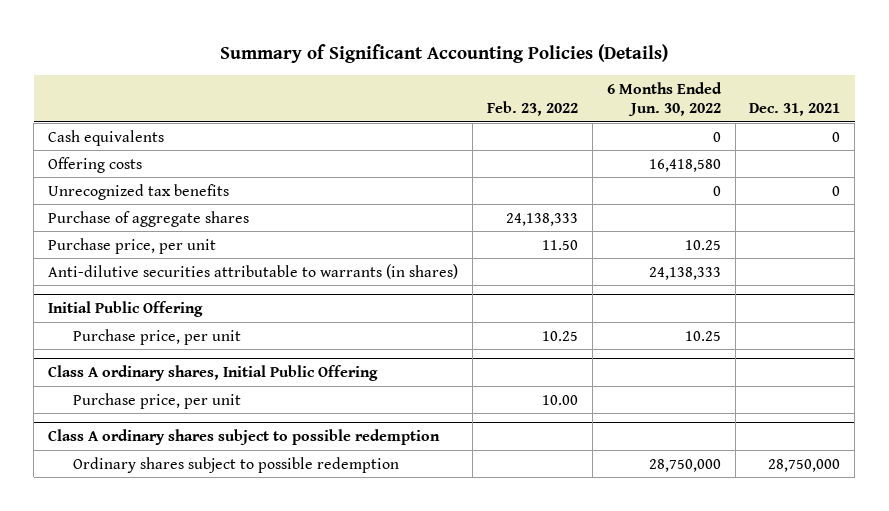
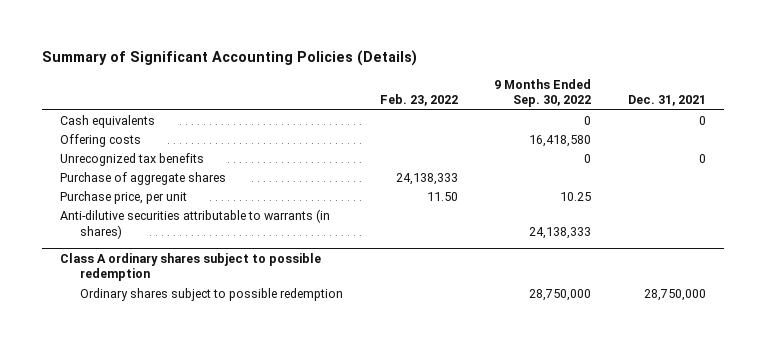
[606,81,722,117] 6 Months Ended Jun. 30, 2022 -> none
none -> [494,78,592,108] 9 Months Ended Sep. 30, 2022
[48,301,204,318] Initial Public Offering -> none
[73,328,242,345] Purchase price, per unit -> none
[48,365,379,382] Class A ordinary shares, Initial Public Offering -> none
[73,392,242,409] Purchase price, per unit -> none

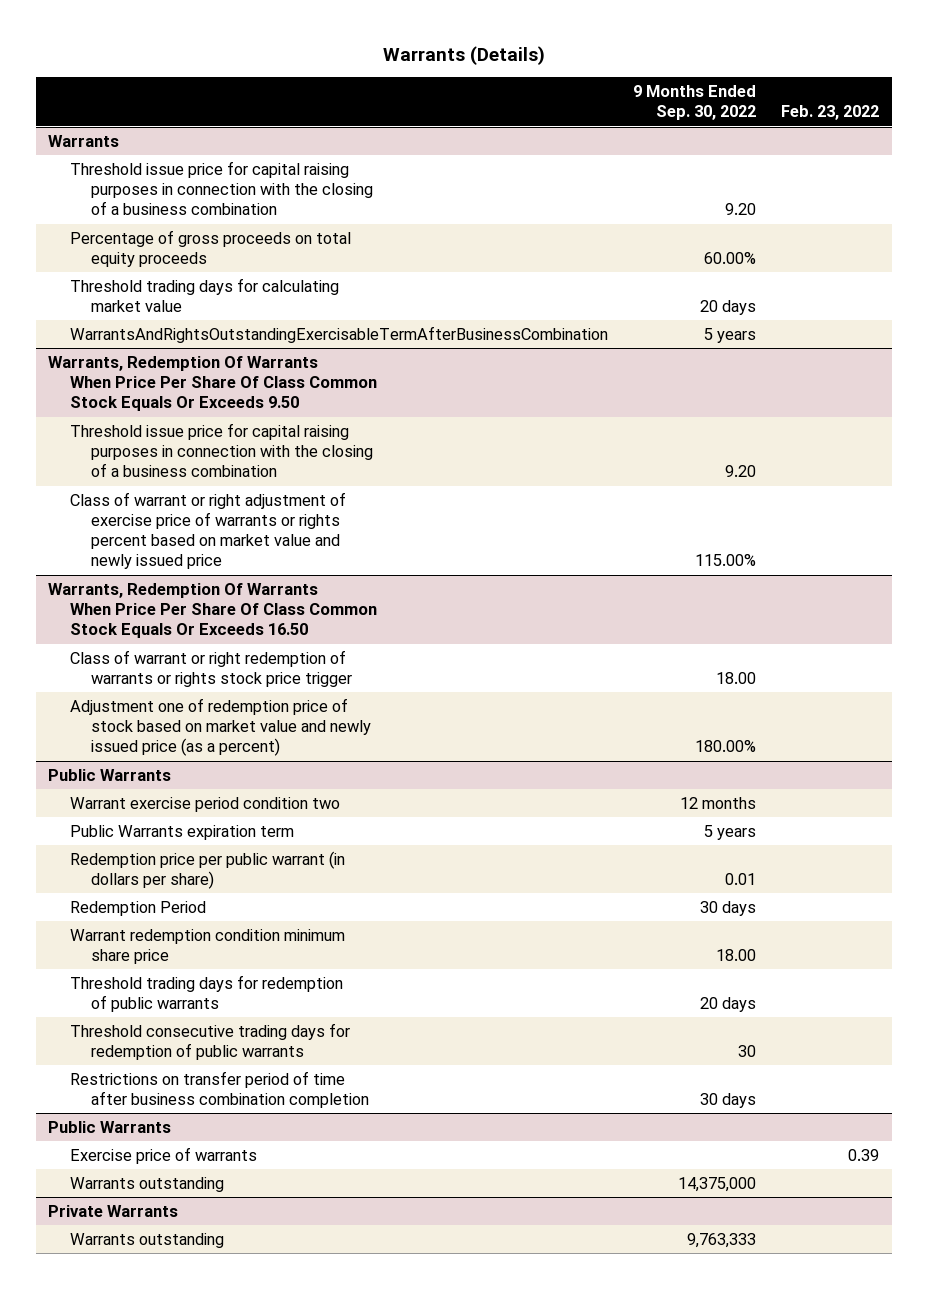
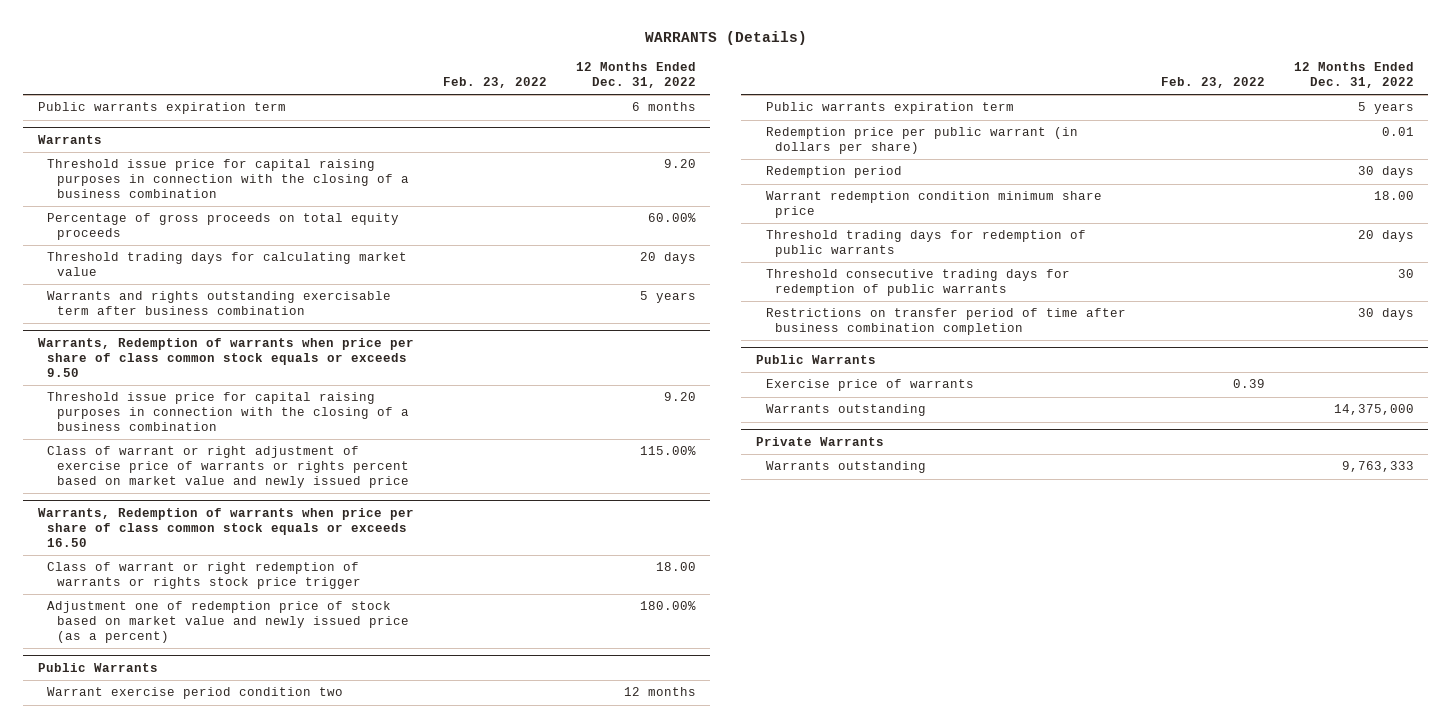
[382,46,545,66] Warrants (Details) -> [644,31,807,46] WARRANTS (Details)
[632,85,756,121] 9 Months Ended Sep. 30, 2022 -> none
none -> [575,62,696,89] 12 Months Ended Dec. 31, 2022
none -> [37,102,286,115] Public warrants expiration term
[69,325,608,343] WarrantsAndRightsOutstandingExercisableTermAfterBusinessCombination -> [47,291,392,316] Warrants and rights outstanding exercisable term after business combination
[48,355,377,412] Warrants, Redemption Of Warrants When Price Per Share Of Class Common Stock Equals Or Exceeds 9.50 -> [37,337,414,377] Warrants, Redemption of warrants when price per share of class common stock equals or exceeds 9.50
[48,582,377,639] Warrants, Redemption Of Warrants When Price Per Share Of Class Common Stock Equals Or Exceeds 16.50 -> [37,507,414,547] Warrants, Redemption of warrants when price per share of class common stock equals or exceeds 16.50
[69,824,294,840] Public Warrants expiration term -> [765,102,1014,115] Public warrants expiration term
[69,900,206,916] Redemption Period -> [765,166,902,179] Redemption period

